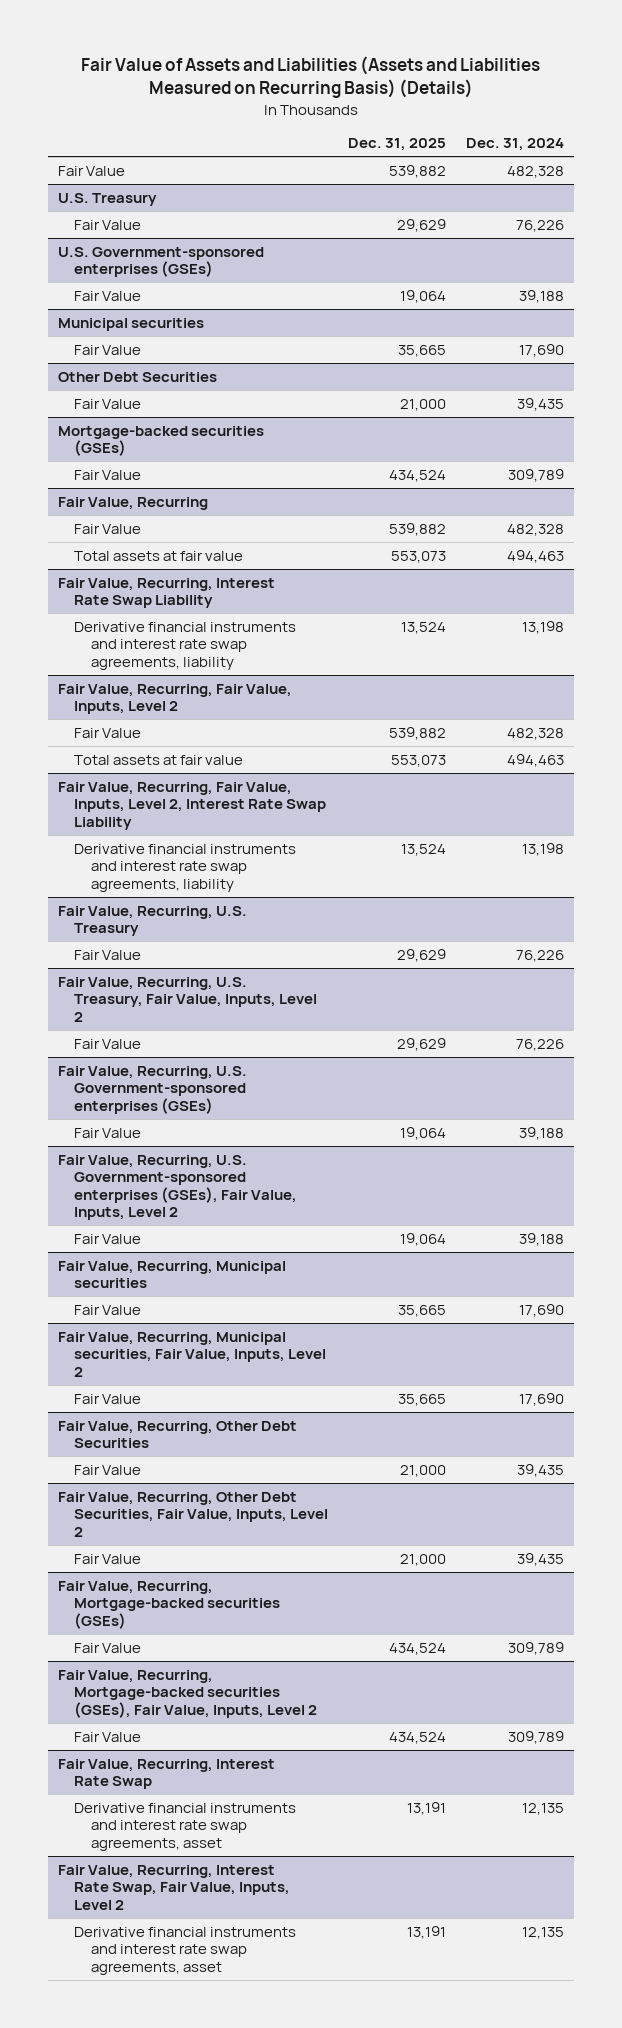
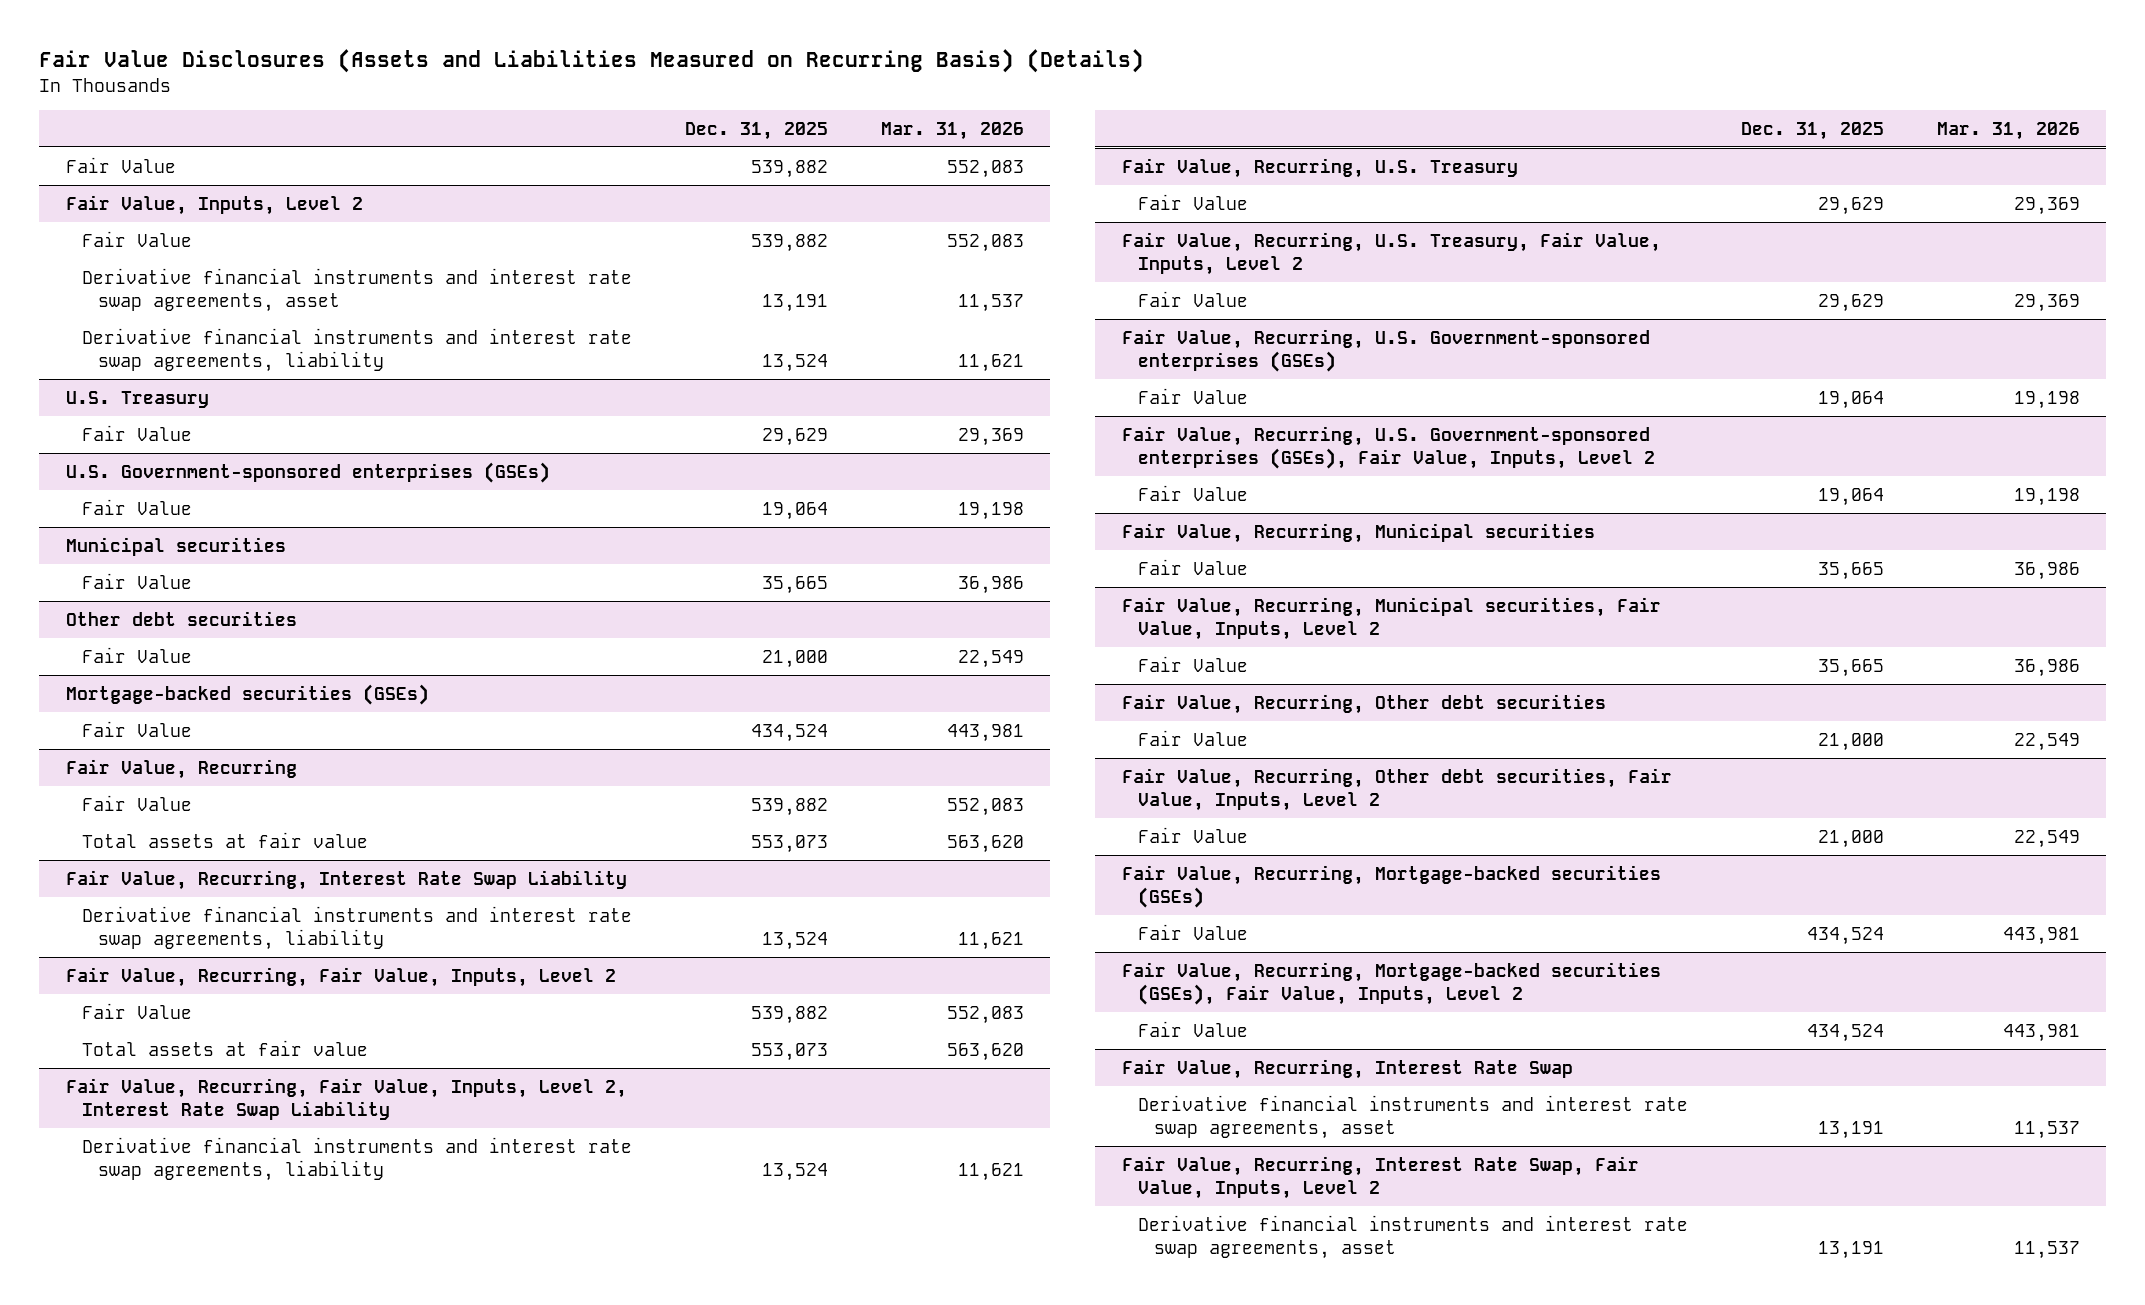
[80,56,540,99] Fair Value of Assets and Liabilities (Assets and Liabilities Measured on Recurring Basis) (Details) -> [39,49,1145,74] Fair Value Disclosures (Assets and Liabilities Measured on Recurring Basis) (Details)
[465,138,564,152] Dec. 31, 2024 -> none
none -> [880,121,1024,140] Mar. 31, 2026
none -> [65,194,363,215] Fair Value, Inputs, Level 2
none -> [81,230,192,247] Fair Value
none -> [81,267,632,312] Derivative financial instruments and interest rate swap agreements, asset
none -> [81,327,632,372] Derivative financial instruments and interest rate swap agreements, liability
[58,371,218,382] Other Debt Securities -> [65,610,297,626] Other debt securities
[58,1420,298,1449] Fair Value, Recurring, Other Debt Securities -> [1121,693,1606,714] Fair Value, Recurring, Other debt securities
[58,1491,329,1537] Fair Value, Recurring, Other Debt Securities, Fair Value, Inputs, Level 2 -> [1121,767,1672,811] Fair Value, Recurring, Other debt securities, Fair Value, Inputs, Level 2

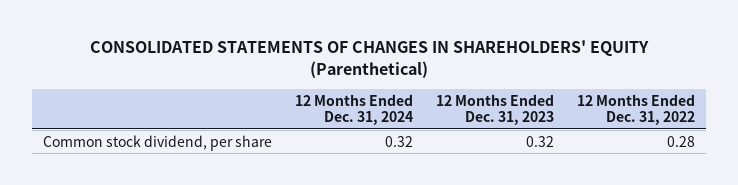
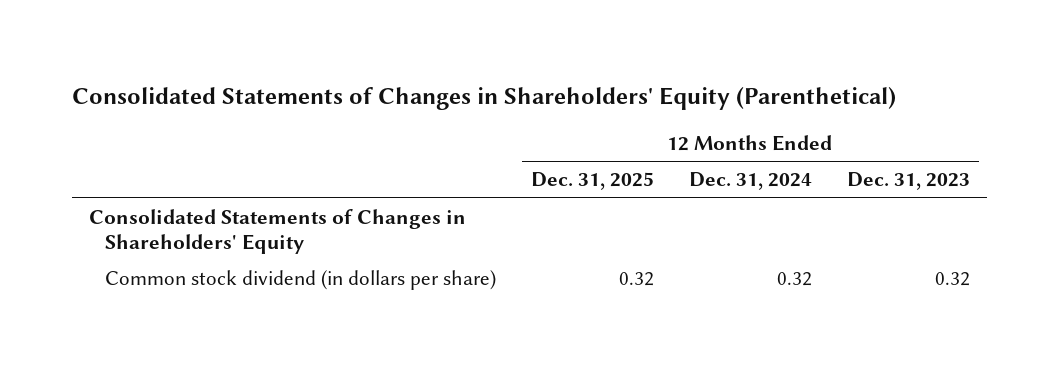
[90,40,650,79] CONSOLIDATED STATEMENTS OF CHANGES IN SHAREHOLDERS' EQUITY (Parenthetical) -> [71,87,896,111] Consolidated Statements of Changes in Shareholders' Equity (Parenthetical)
[576,93,695,126] 12 Months Ended Dec. 31, 2022 -> none
none -> [530,172,654,191] Dec. 31, 2025
none -> [89,208,467,254] Consolidated Statements of Changes in Shareholders' Equity
[43,134,273,151] Common stock dividend, per share -> [104,269,496,290] Common stock dividend (in dollars per share)

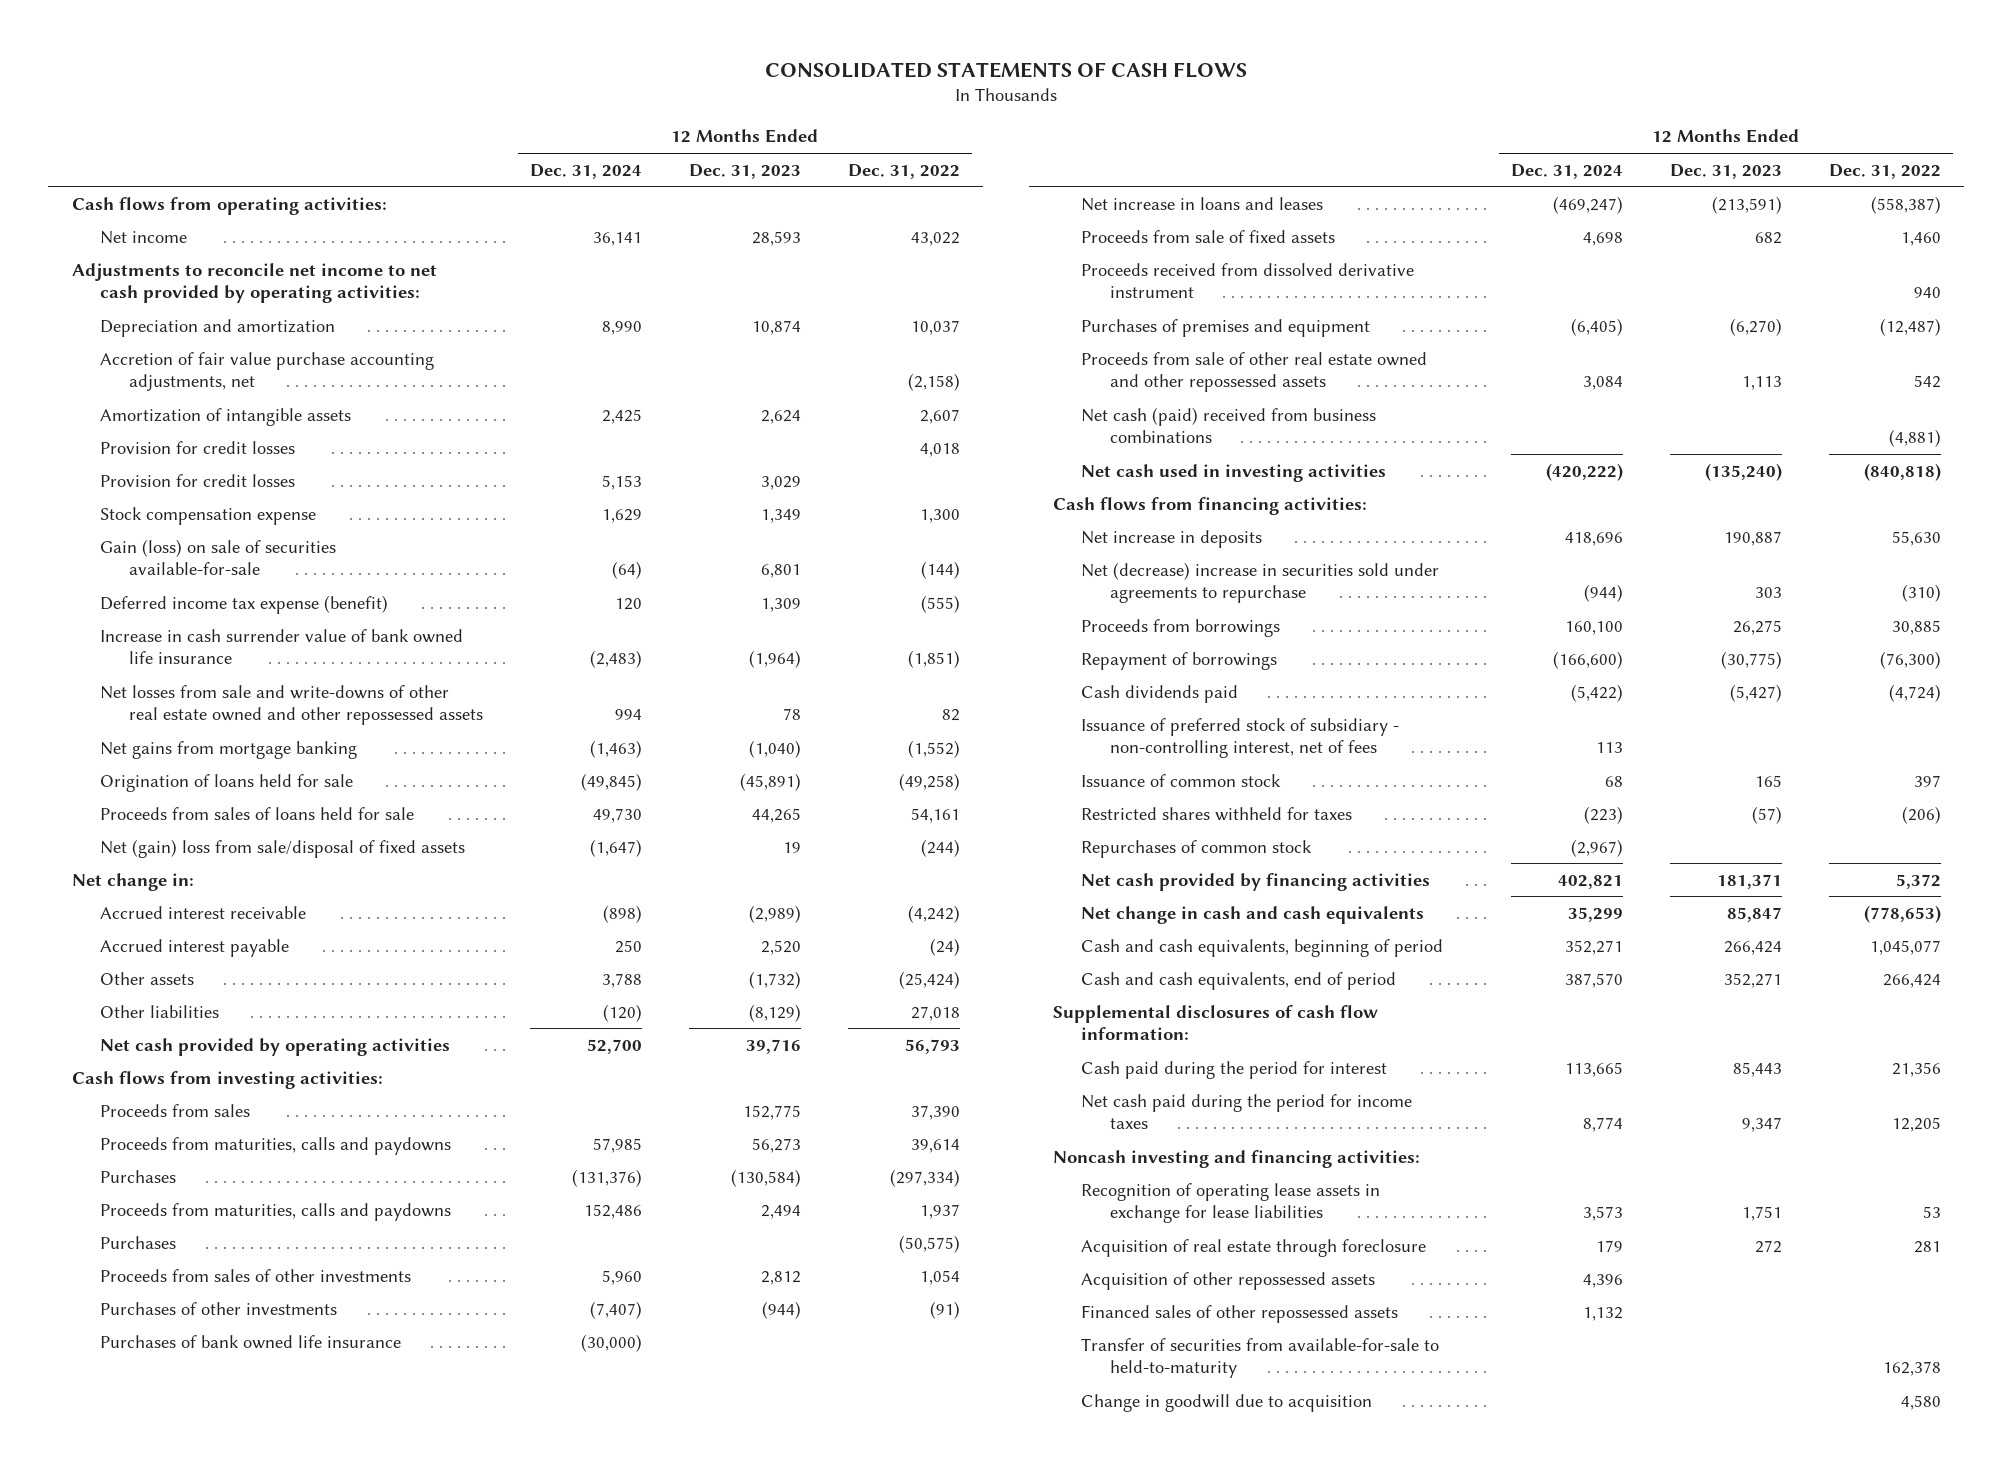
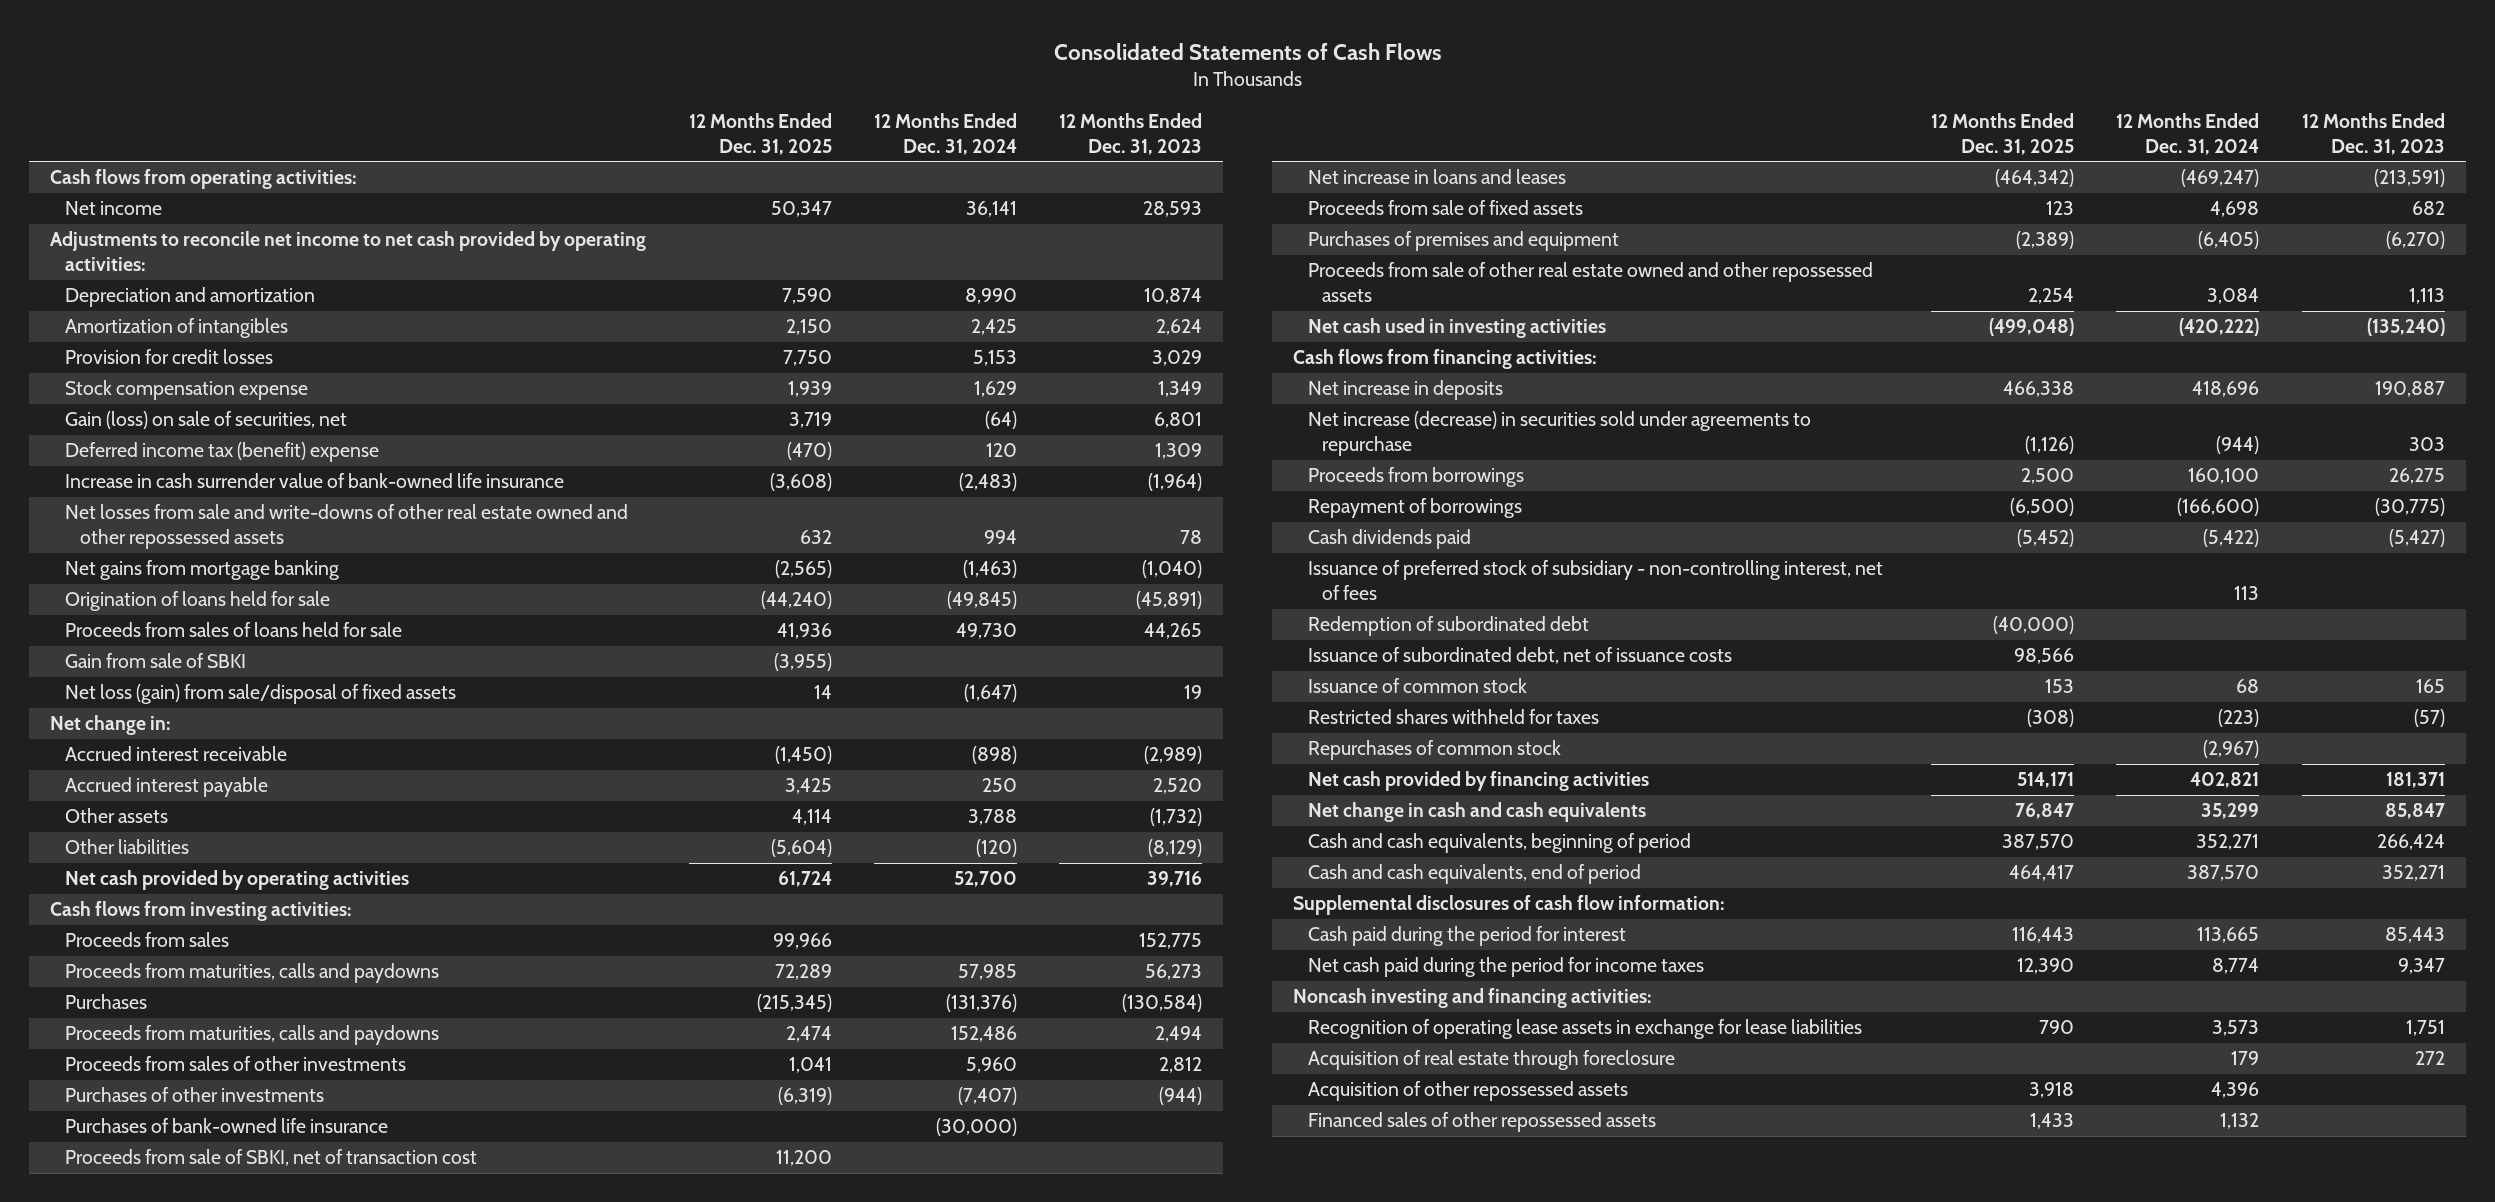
[765,61,1248,78] CONSOLIDATED STATEMENTS OF CASH FLOWS -> [1053,42,1442,60] Consolidated Statements of Cash Flows
[847,163,960,179] Dec. 31, 2022 -> none
none -> [688,112,832,155] 12 Months Ended Dec. 31, 2025
[100,351,435,392] Accretion of fair value purchase accounting adjustments, net -> none
[100,440,296,454] Provision for credit losses -> none
[100,407,352,426] Amortization of intangible assets -> [65,318,289,339] Amortization of intangibles
[100,538,337,576] Gain (loss) on sale of securities available-for-sale -> [65,411,348,430] Gain (loss) on sale of securities, net
[100,594,389,614] Deferred income tax expense (benefit) -> [65,442,380,463] Deferred income tax (benefit) expense
[100,628,464,665] Increase in cash surrender value of bank owned life insurance -> [65,473,565,489] Increase in cash surrender value of bank-owned life insurance
none -> [65,653,247,669] Gain from sale of SBKI
[100,838,466,858] Net (gain) loss from sale/disposal of fixed assets -> [65,684,457,705] Net loss (gain) from sale/disposal of fixed assets
[100,1235,177,1249] Purchases -> none
[100,1334,402,1349] Purchases of bank owned life insurance -> [65,1118,389,1134] Purchases of bank-owned life insurance
none -> [65,1149,478,1167] Proceeds from sale of SBKI, net of transaction cost
[1081,262,1415,299] Proceeds received from dissolved derivative instrument -> none
[1081,406,1377,444] Net cash (paid) received from business combinations -> none
[1081,561,1440,604] Net (decrease) increase in securities sold under agreements to repurchase -> [1307,411,1811,457] Net increase (decrease) in securities sold under agreements to repurchase
none -> [1307,616,1589,637] Redemption of subordinated debt
none -> [1307,647,1732,665] Issuance of subordinated debt, net of issuance costs
[1081,1337,1440,1379] Transfer of securities from available-for-sale to held-to-maturity -> none
[1081,1393,1373,1412] Change in goodwill due to acquisition -> none

